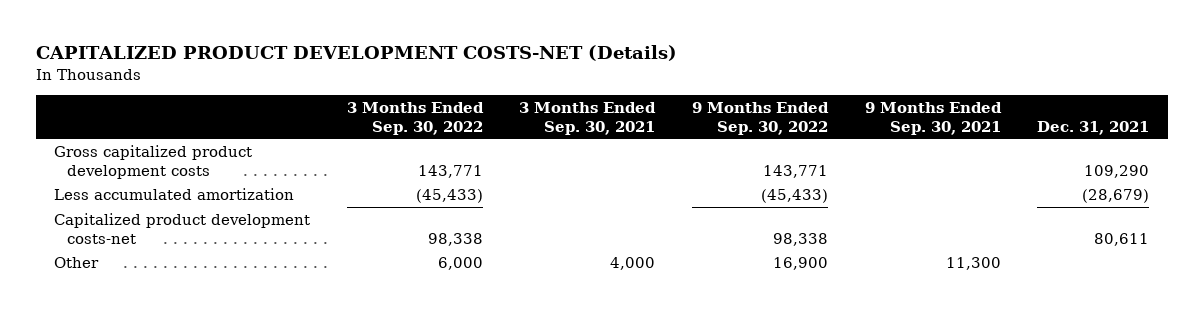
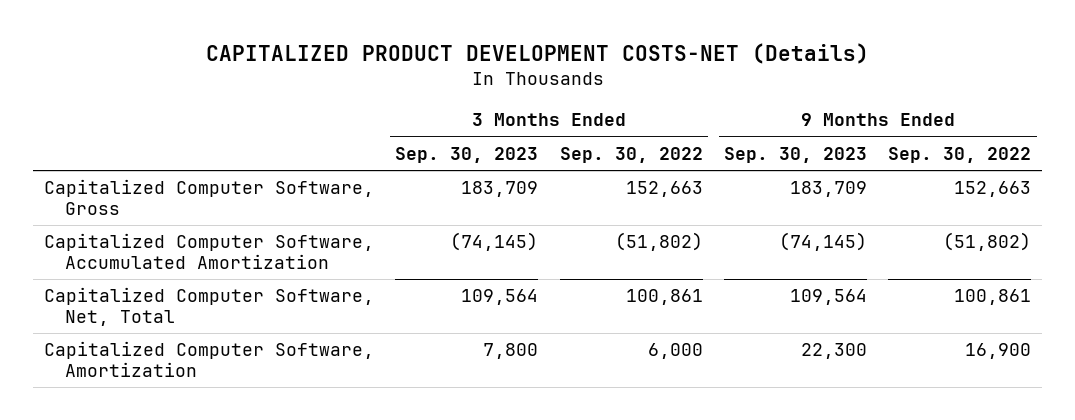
[519,102,657,135] 3 Months Ended Sep. 30, 2021 -> none
[864,102,1002,135] 9 Months Ended Sep. 30, 2021 -> none
[1037,120,1150,135] Dec. 31, 2021 -> none
none -> [395,146,539,163] Sep. 30, 2023
none -> [724,146,868,163] Sep. 30, 2023
[54,144,253,179] Gross capitalized product development costs -> [44,179,375,215] Capitalized Computer Software, Gross
[417,164,483,178] 143,771 -> [625,181,703,198] 152,663
[763,164,829,178] 143,771 -> [954,181,1032,198] 152,663
[54,187,295,200] Less accumulated amortization -> [44,233,375,269] Capitalized Computer Software, Accumulated Amortization
[415,188,483,203] (45,433) -> [614,232,703,252] (51,802)
[761,188,829,203] (45,433) -> [943,232,1032,252] (51,802)
[54,212,311,244] Capitalized product development costs-net -> [44,287,375,326] Capitalized Computer Software, Net, Total
[427,232,483,246] 98,338 -> [625,289,703,306] 100,861
[773,232,829,246] 98,338 -> [954,289,1032,306] 100,861
[54,256,100,268] Other -> [44,341,375,377] Capitalized Computer Software, Amortization

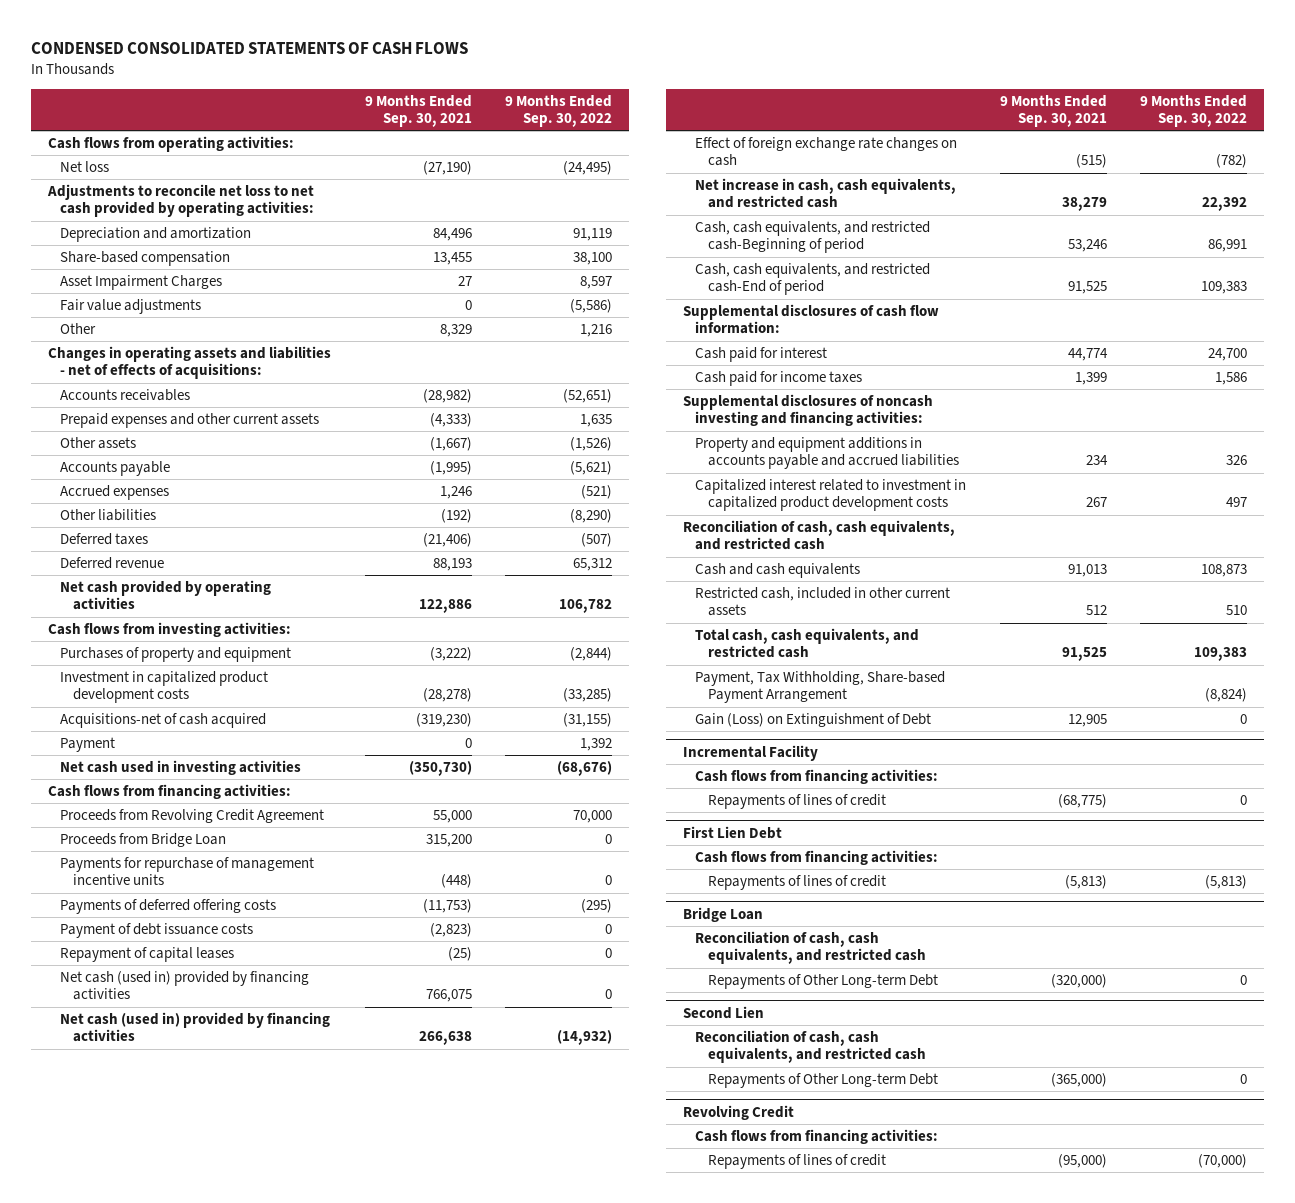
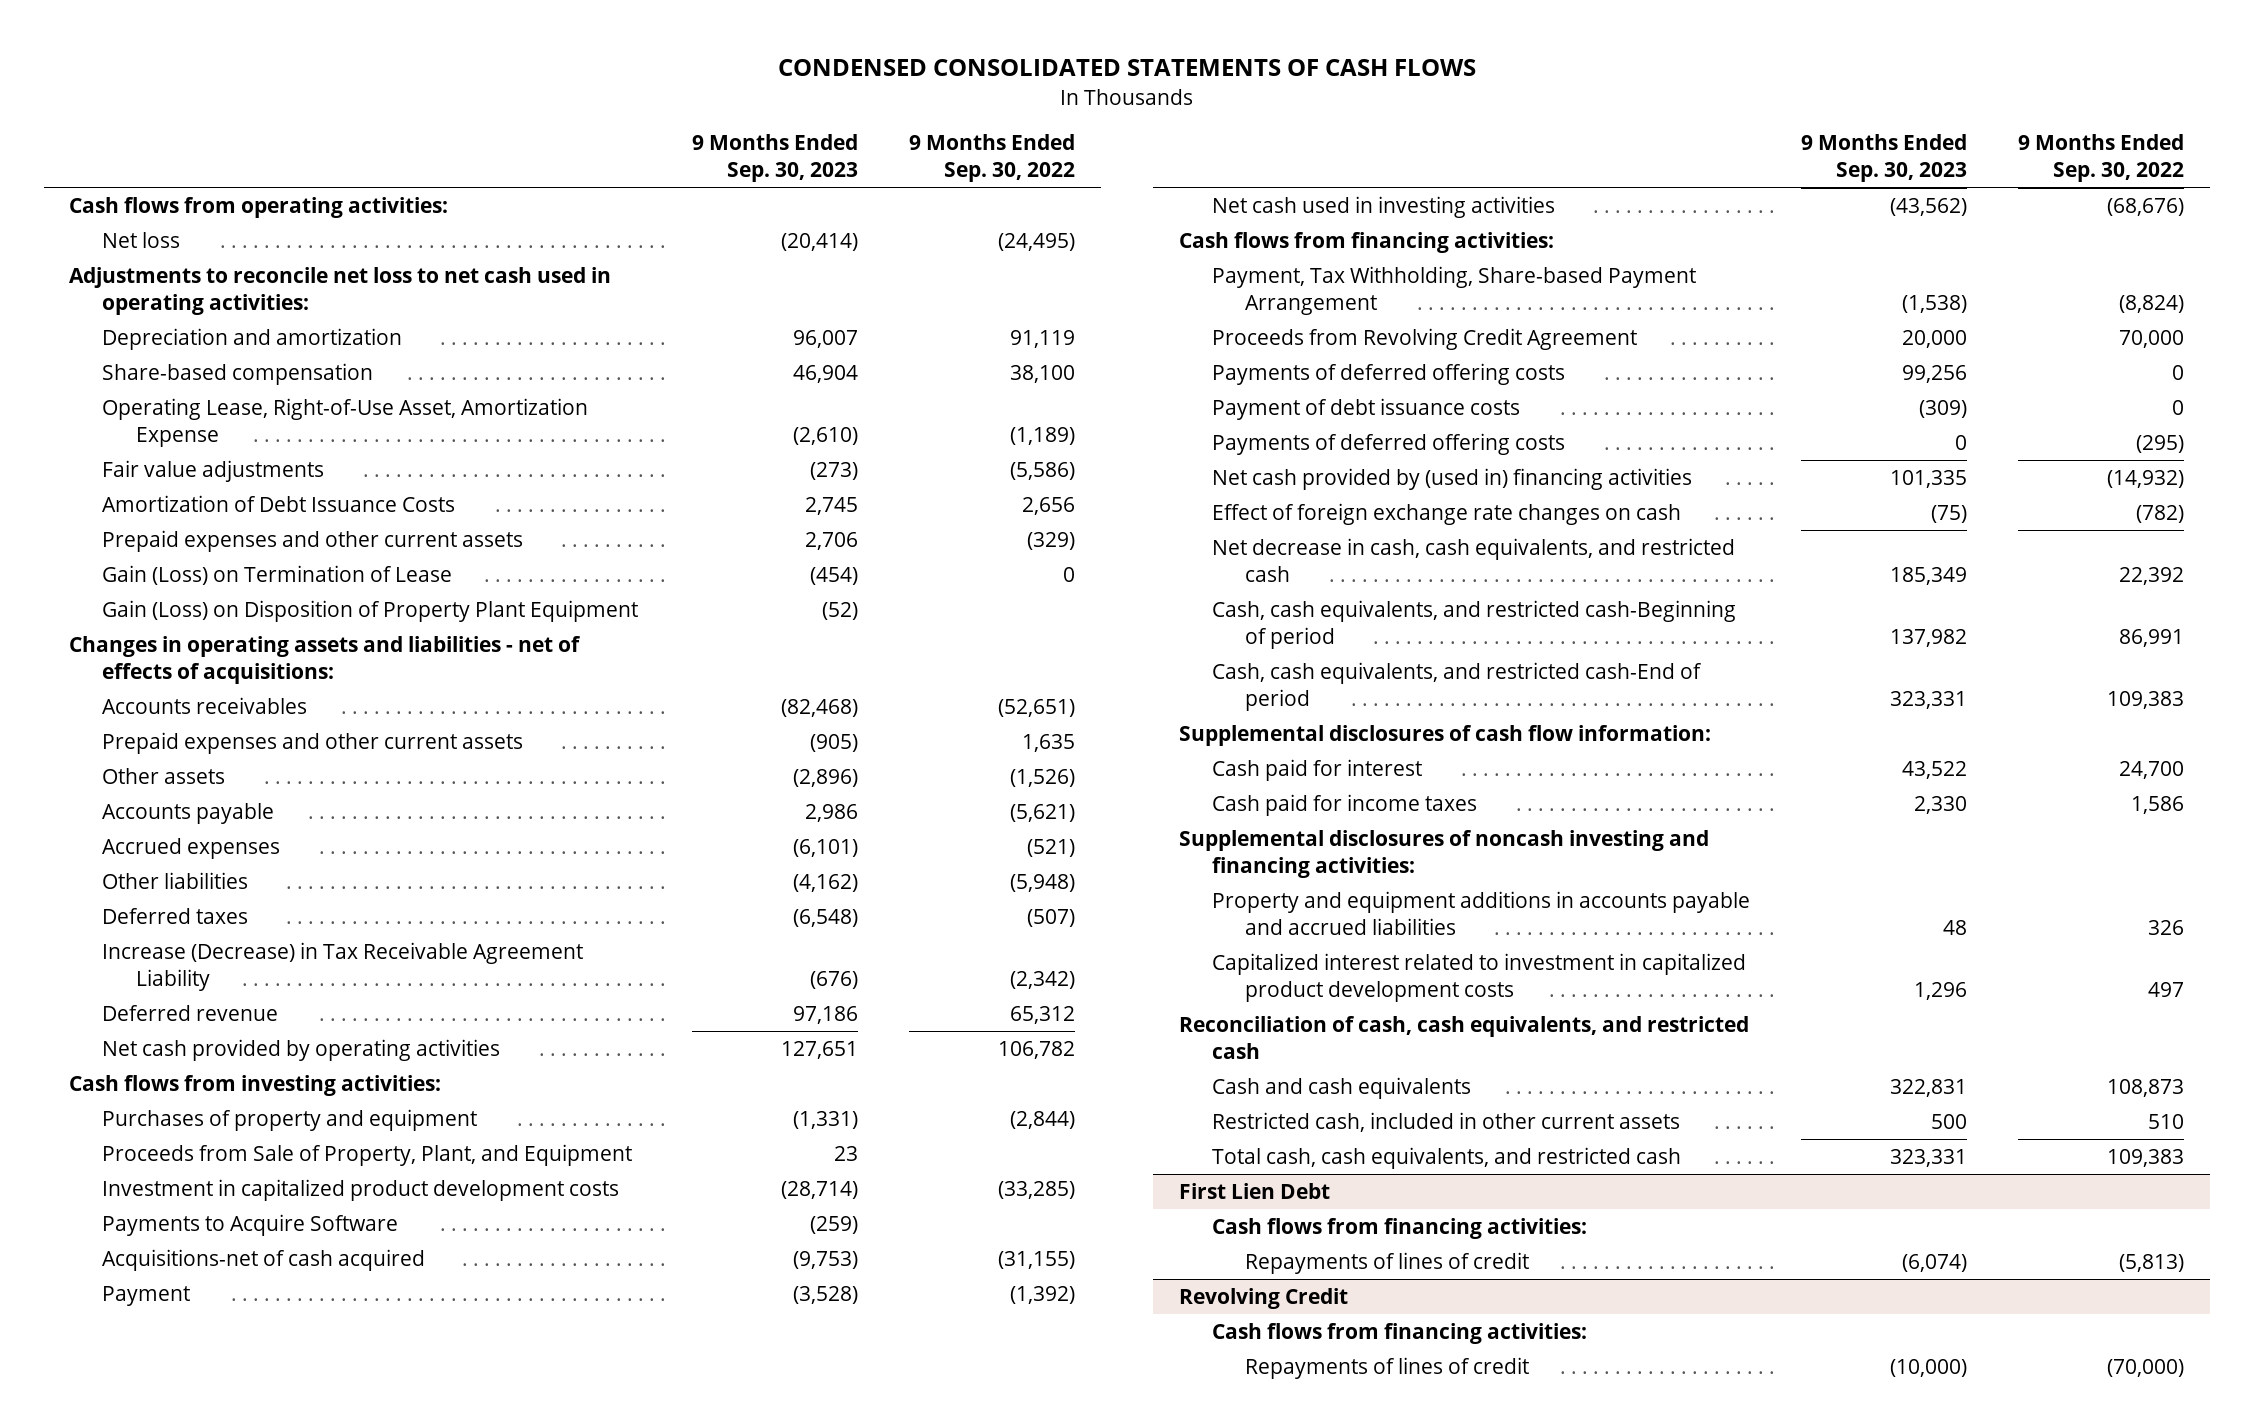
[364,94,472,128] 9 Months Ended Sep. 30, 2021 -> none
none -> [691,134,858,183] 9 Months Ended Sep. 30, 2023
[46,184,315,218] Adjustments to reconcile net loss to net cash provided by operating activities: -> [69,266,612,315] Adjustments to reconcile net loss to net cash used in operating activities:
[60,275,223,291] Asset Impairment Charges -> none
none -> [102,397,589,447] Operating Lease, Right-of-Use Asset, Amortization Expense
[60,323,97,335] Other -> none
none -> [102,494,456,512] Amortization of Debt Issuance Costs
none -> [102,529,524,552] Prepaid expenses and other current assets
none -> [102,564,453,585] Gain (Loss) on Termination of Lease
none -> [102,599,639,622] Gain (Loss) on Disposition of Property Plant Equipment
[570,509,613,524] (8,290) -> [1009,873,1075,892] (5,948)
none -> [102,941,584,991] Increase (Decrease) in Tax Receivable Agreement Liability
none -> [102,1143,633,1166] Proceeds from Sale of Property, Plant, and Equipment
none -> [102,1213,399,1236] Payments to Acquire Software
[580,738,613,752] 1,392 -> [1009,1285,1075,1304] (1,392)
[695,671,946,704] Payment, Tax Withholding, Share-based Payment Arrangement -> [1211,265,1696,315] Payment, Tax Withholding, Share-based Payment Arrangement
[60,833,227,848] Proceeds from Bridge Loan -> none
[60,857,315,886] Payments for repurchase of management incentive units -> none
none -> [1211,362,1565,385] Payments of deferred offering costs
[60,947,235,963] Repayment of capital leases -> none
[60,971,310,1001] Net cash (used in) provided by financing activities -> none
[60,899,277,915] Payments of deferred offering costs -> [1211,432,1565,455] Payments of deferred offering costs
[60,1012,331,1043] Net cash (used in) provided by financing activities -> [1211,467,1692,490] Net cash provided by (used in) financing activities
[695,178,957,209] Net increase in cash, cash equivalents, and restricted cash -> [1211,537,1735,582] Net decrease in cash, cash equivalents, and restricted cash
[695,713,932,728] Gain (Loss) on Extinguishment of Debt -> none
[682,744,818,761] Incremental Facility -> none
[695,769,939,785] Cash flows from financing activities: -> none
[707,794,886,810] Repayments of lines of credit -> none
[682,906,763,922] Bridge Loan -> none
[695,931,926,965] Reconciliation of cash, cash equivalents, and restricted cash -> none
[707,974,938,990] Repayments of Other Long-term Debt -> none
[682,1005,764,1019] Second Lien -> none
[695,1030,926,1064] Reconciliation of cash, cash equivalents, and restricted cash -> none
[707,1073,938,1089] Repayments of Other Long-term Debt -> none

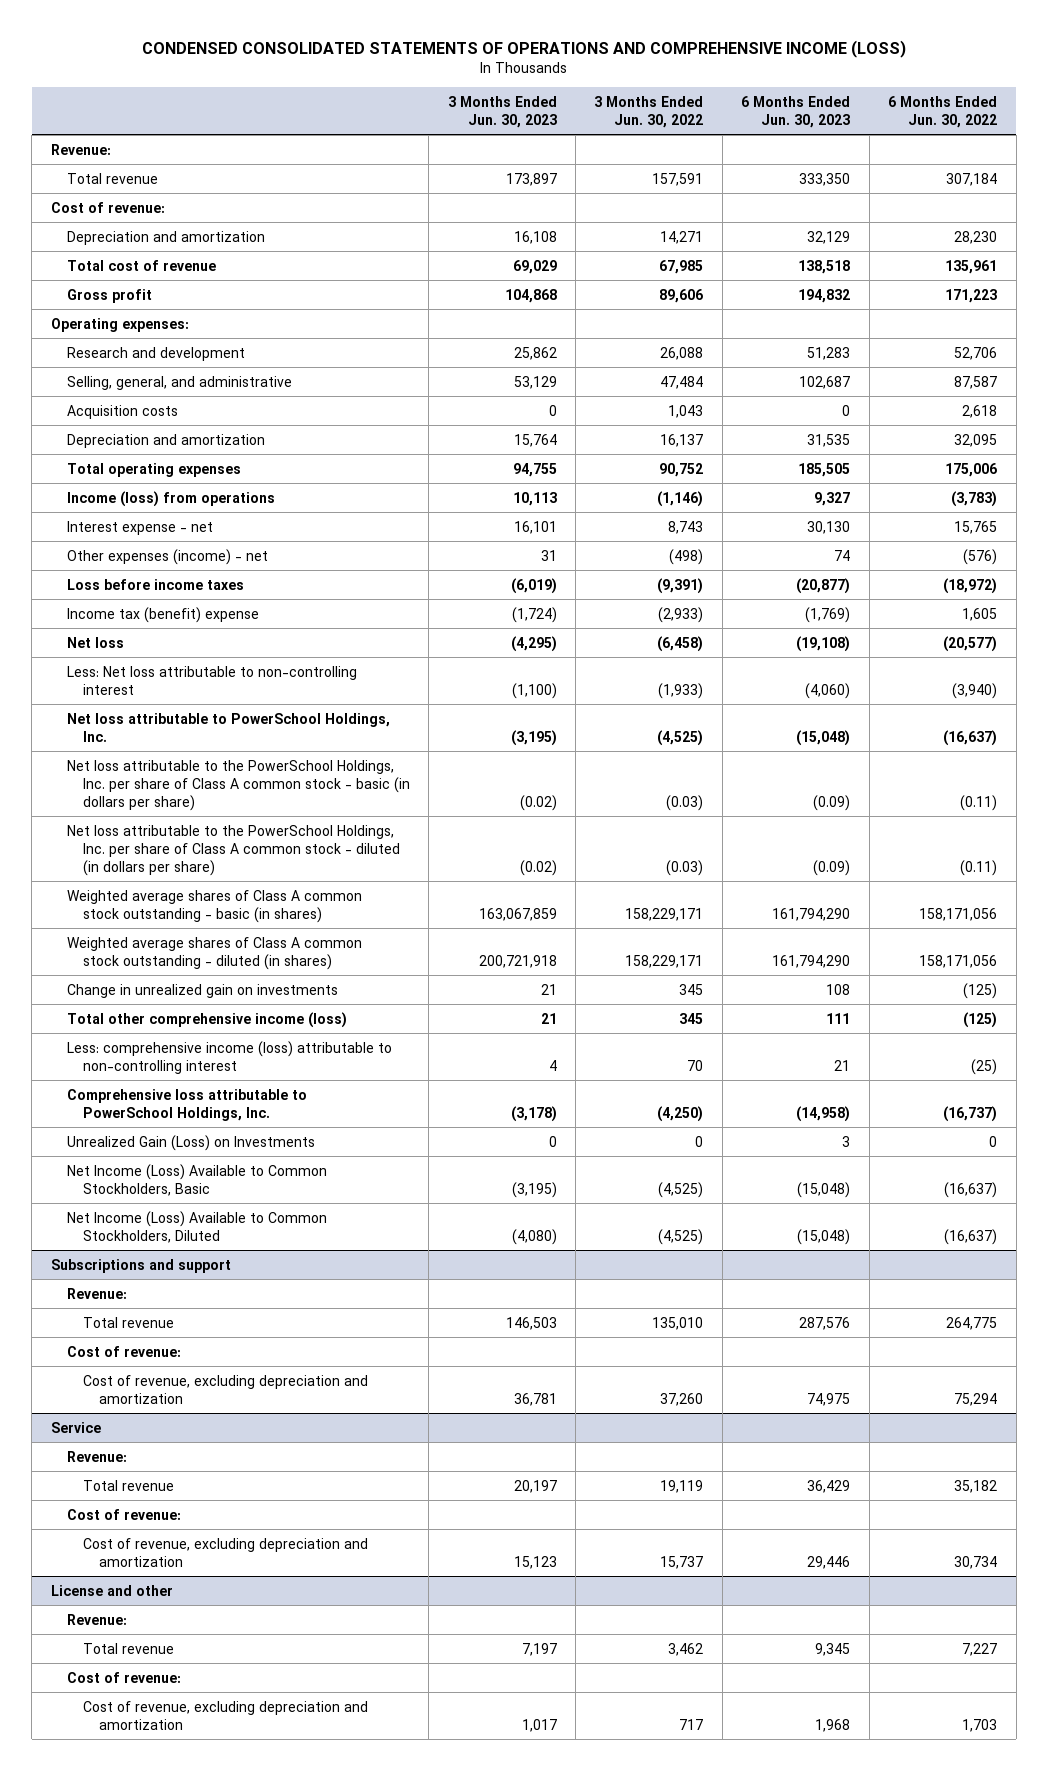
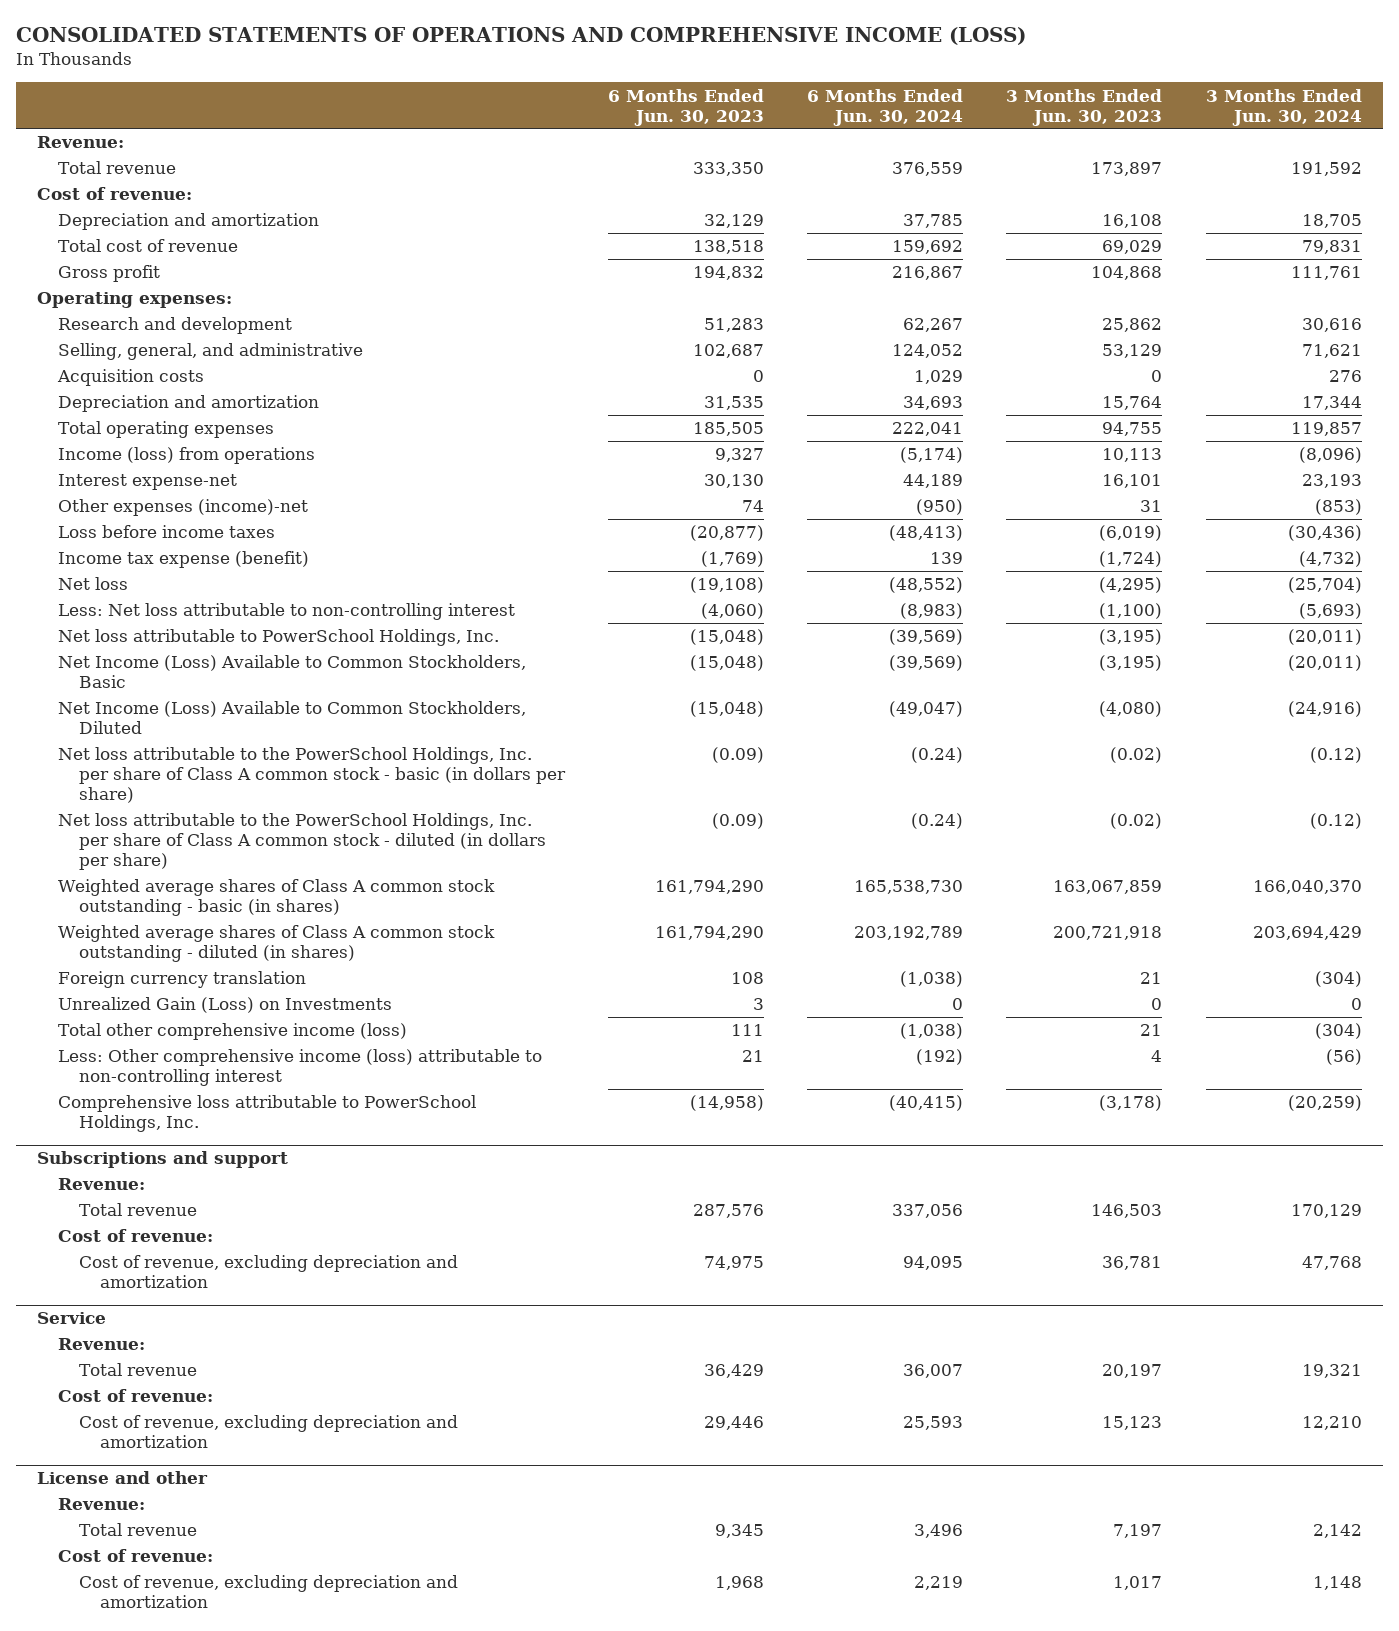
[142,39,907,58] CONDENSED CONSOLIDATED STATEMENTS OF OPERATIONS AND COMPREHENSIVE INCOME (LOSS) -> [15,27,1026,46] CONSOLIDATED STATEMENTS OF OPERATIONS AND COMPREHENSIVE INCOME (LOSS)
[594,95,704,128] 3 Months Ended Jun. 30, 2022 -> none
[888,95,998,128] 6 Months Ended Jun. 30, 2022 -> none
none -> [807,88,964,126] 6 Months Ended Jun. 30, 2024
none -> [1205,88,1362,126] 3 Months Ended Jun. 30, 2024
[66,520,213,535] Interest expense - net -> [58,474,238,491] Interest expense-net
[66,548,268,565] Other expenses (income) - net -> [58,499,309,517] Other expenses (income)-net
[66,606,259,623] Income tax (benefit) expense -> [58,551,310,569] Income tax expense (benefit)
[66,1163,327,1196] Net Income (Loss) Available to Common Stockholders, Basic -> [58,655,527,689] Net Income (Loss) Available to Common Stockholders, Basic
[66,1210,327,1243] Net Income (Loss) Available to Common Stockholders, Diluted -> [58,701,527,735] Net Income (Loss) Available to Common Stockholders, Diluted
[66,983,338,998] Change in unrealized gain on investments -> [58,971,307,989] Foreign currency translation
[66,1134,315,1151] Unrealized Gain (Loss) on Investments -> [58,997,393,1014] Unrealized Gain (Loss) on Investments
[66,1040,392,1074] Less: comprehensive income (loss) attributable to non-controlling interest -> [58,1049,543,1087] Less: Other comprehensive income (loss) attributable to non-controlling interest

